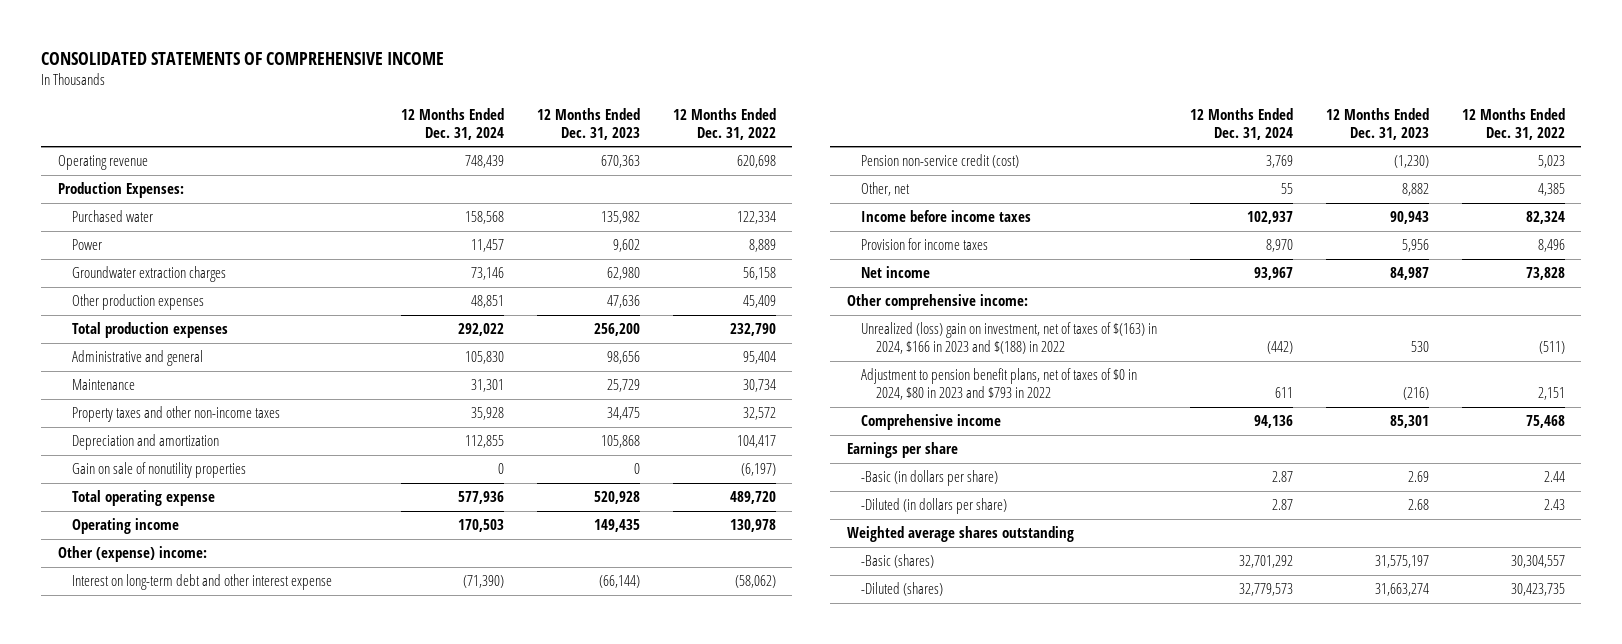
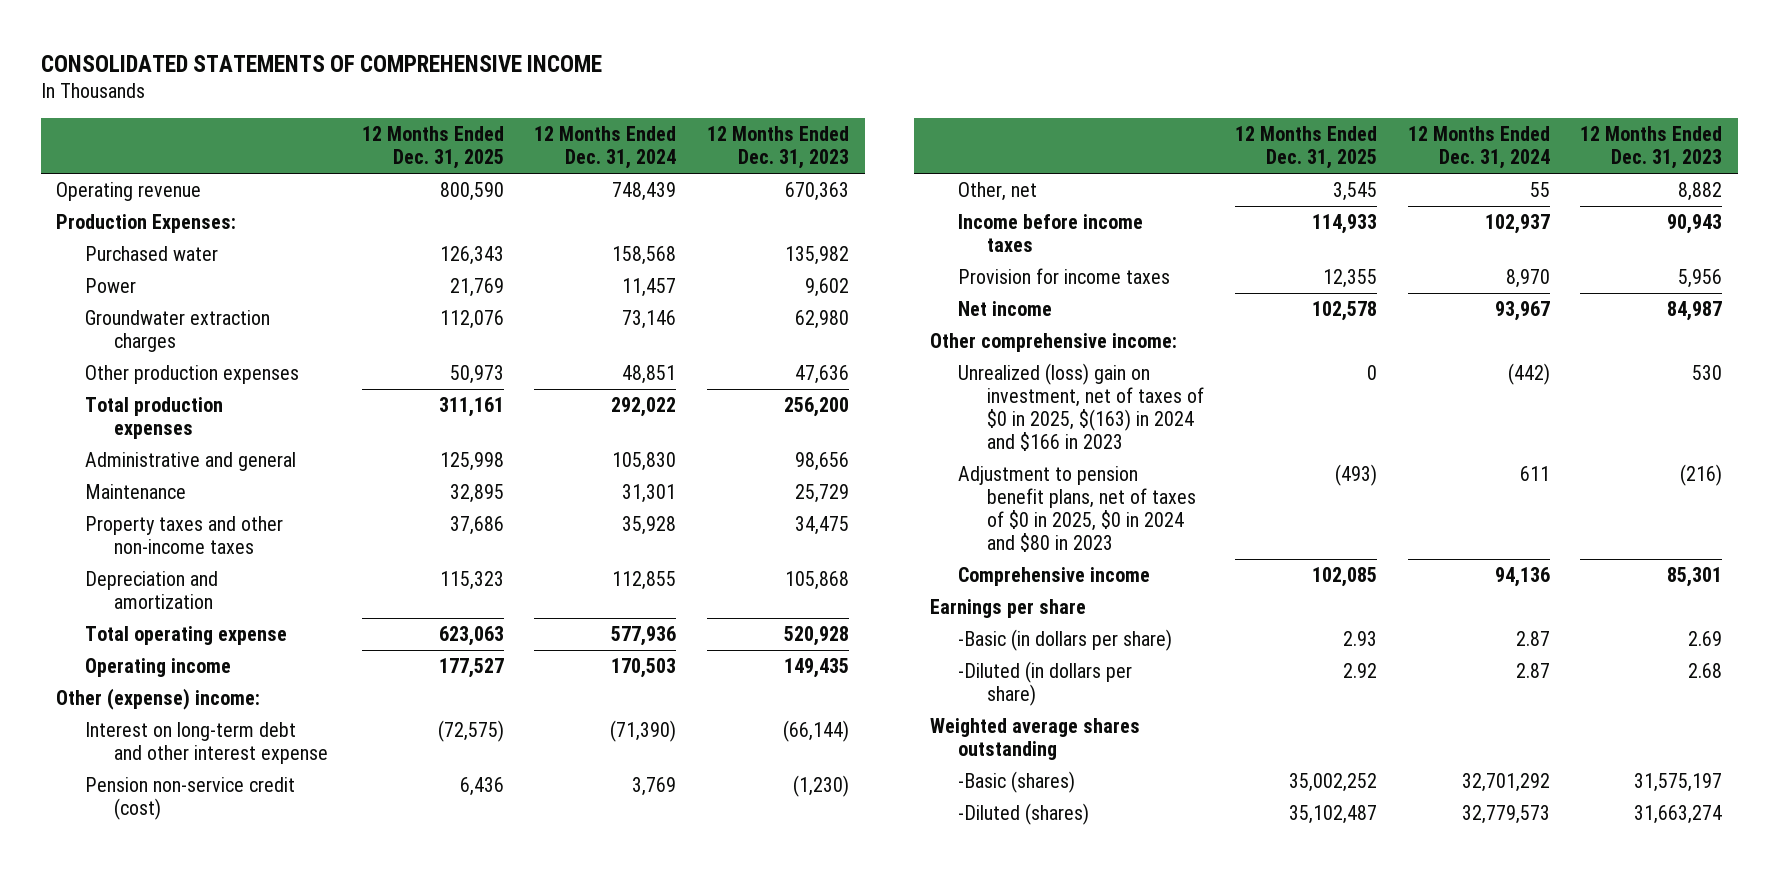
[672,108,776,140] 12 Months Ended Dec. 31, 2022 -> none
none -> [361,126,504,170] 12 Months Ended Dec. 31, 2025
[72,462,247,479] Gain on sale of nonutility properties -> none
[861,322,1158,354] Unrealized (loss) gain on investment, net of taxes of $(163) in 2024, $166 in 2023 and $(188) in 2022 -> [958,363,1205,452] Unrealized (loss) gain on investment, net of taxes of $0 in 2025, $(163) in 2024 and $166 in 2023
[861,368,1138,400] Adjustment to pension benefit plans, net of taxes of $0 in 2024, $80 in 2023 and $793 in 2022 -> [958,466,1197,553] Adjustment to pension benefit plans, net of taxes of $0 in 2025, $0 in 2024 and $80 in 2023

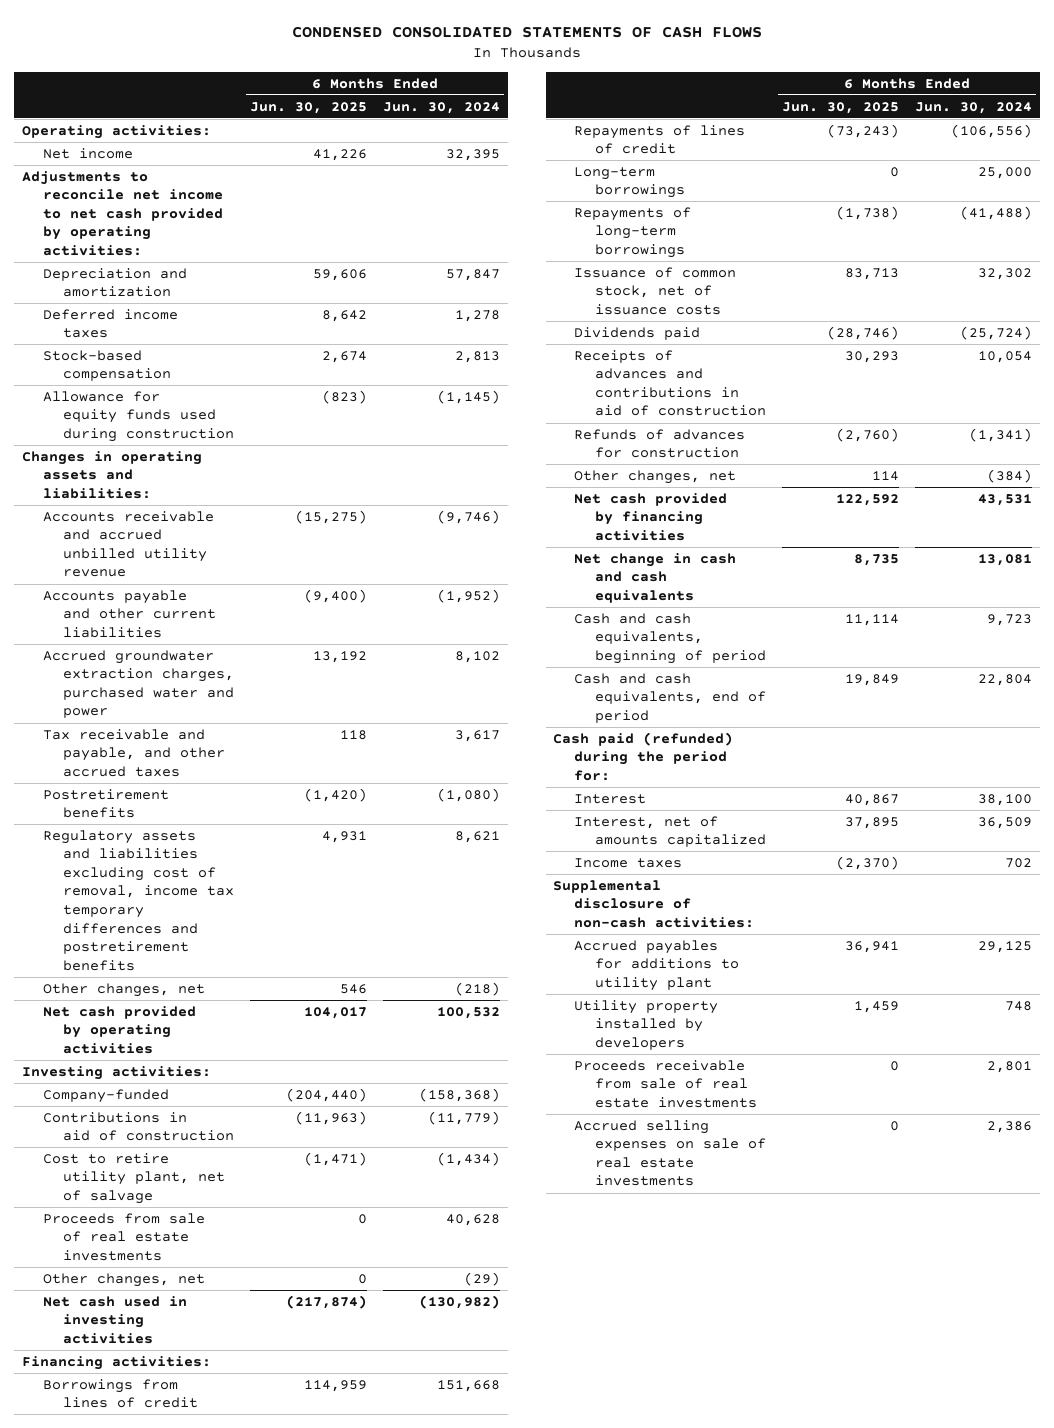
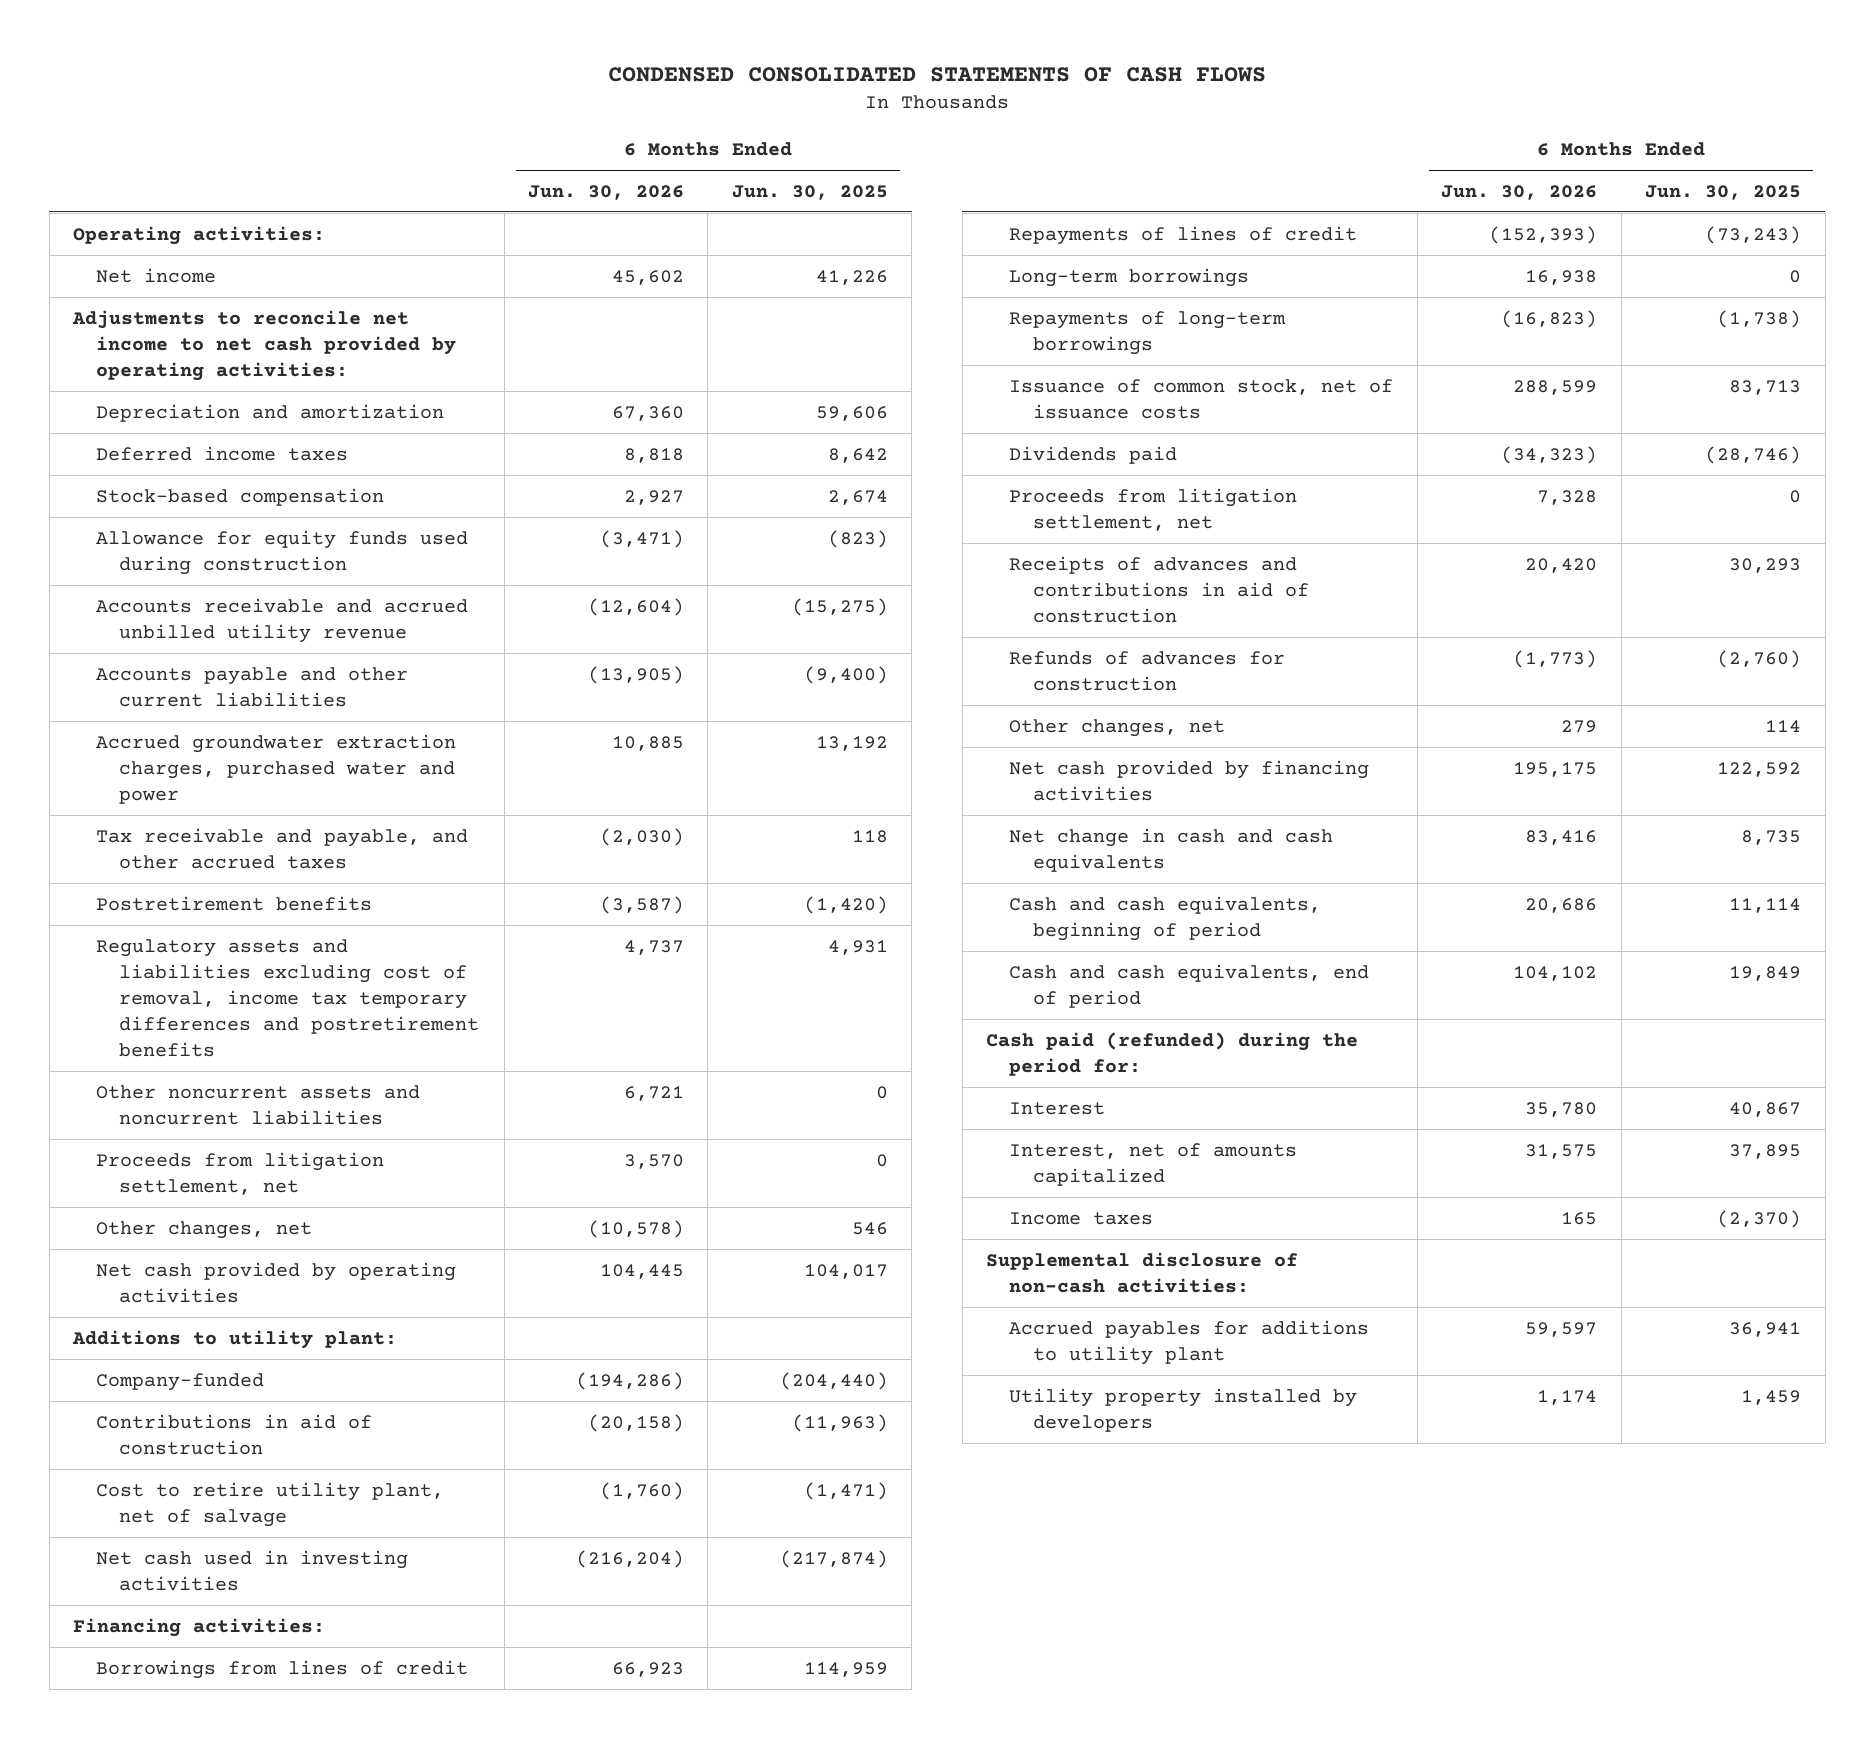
[383,101,501,114] Jun. 30, 2024 -> none
none -> [528,184,685,200] Jun. 30, 2026
[21,450,202,499] Changes in operating assets and liabilities: -> none
none -> [96,1084,421,1125] Other noncurrent assets and noncurrent liabilities
none -> [96,1151,385,1195] Proceeds from litigation settlement, net
[21,1065,211,1080] Investing activities: -> none
none -> [72,1329,398,1349] Additions to utility plant:
[42,1212,205,1261] Proceeds from sale of real estate investments -> none
[42,1272,205,1287] Other changes, net -> none
none -> [1009,487,1298,531] Proceeds from litigation settlement, net
[574,1059,758,1108] Proceeds receivable from sale of real estate investments -> none
[574,1119,767,1187] Accrued selling expenses on sale of real estate investments -> none

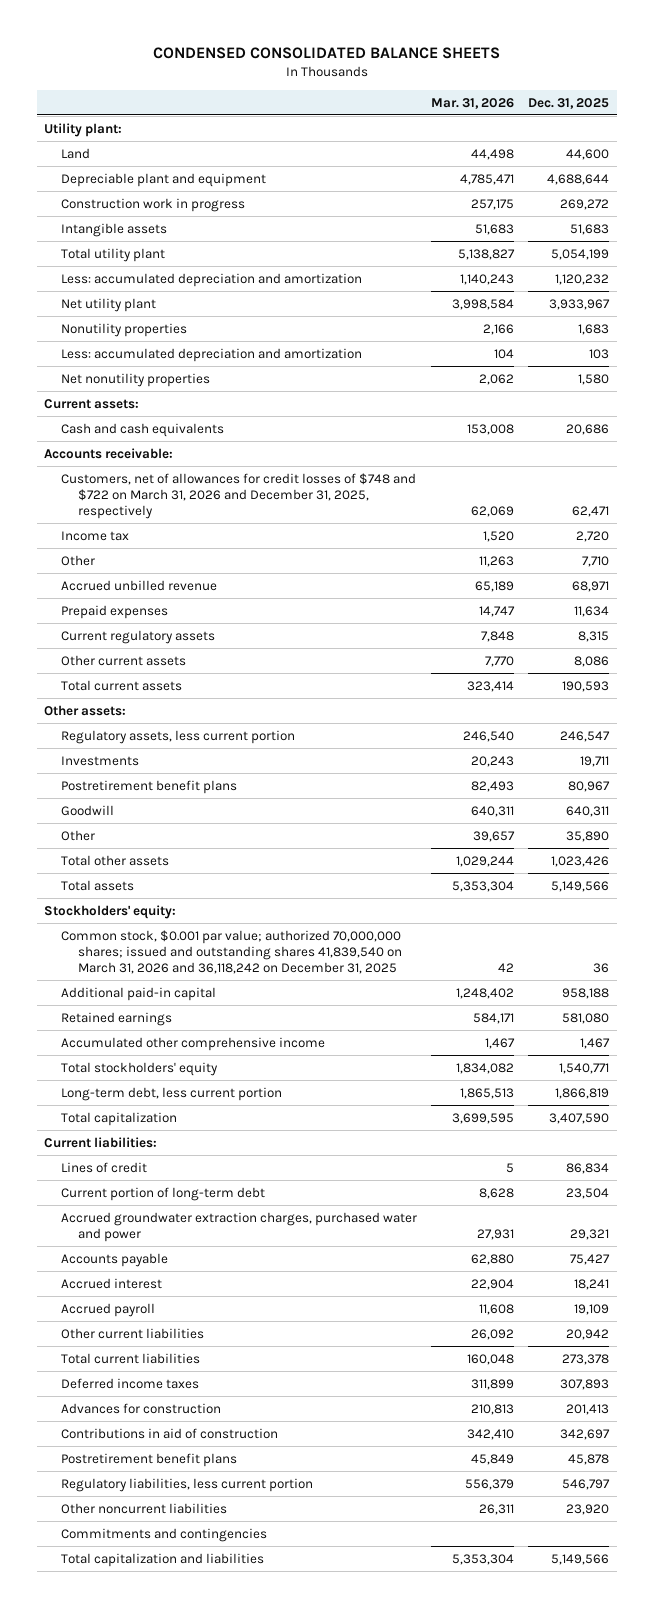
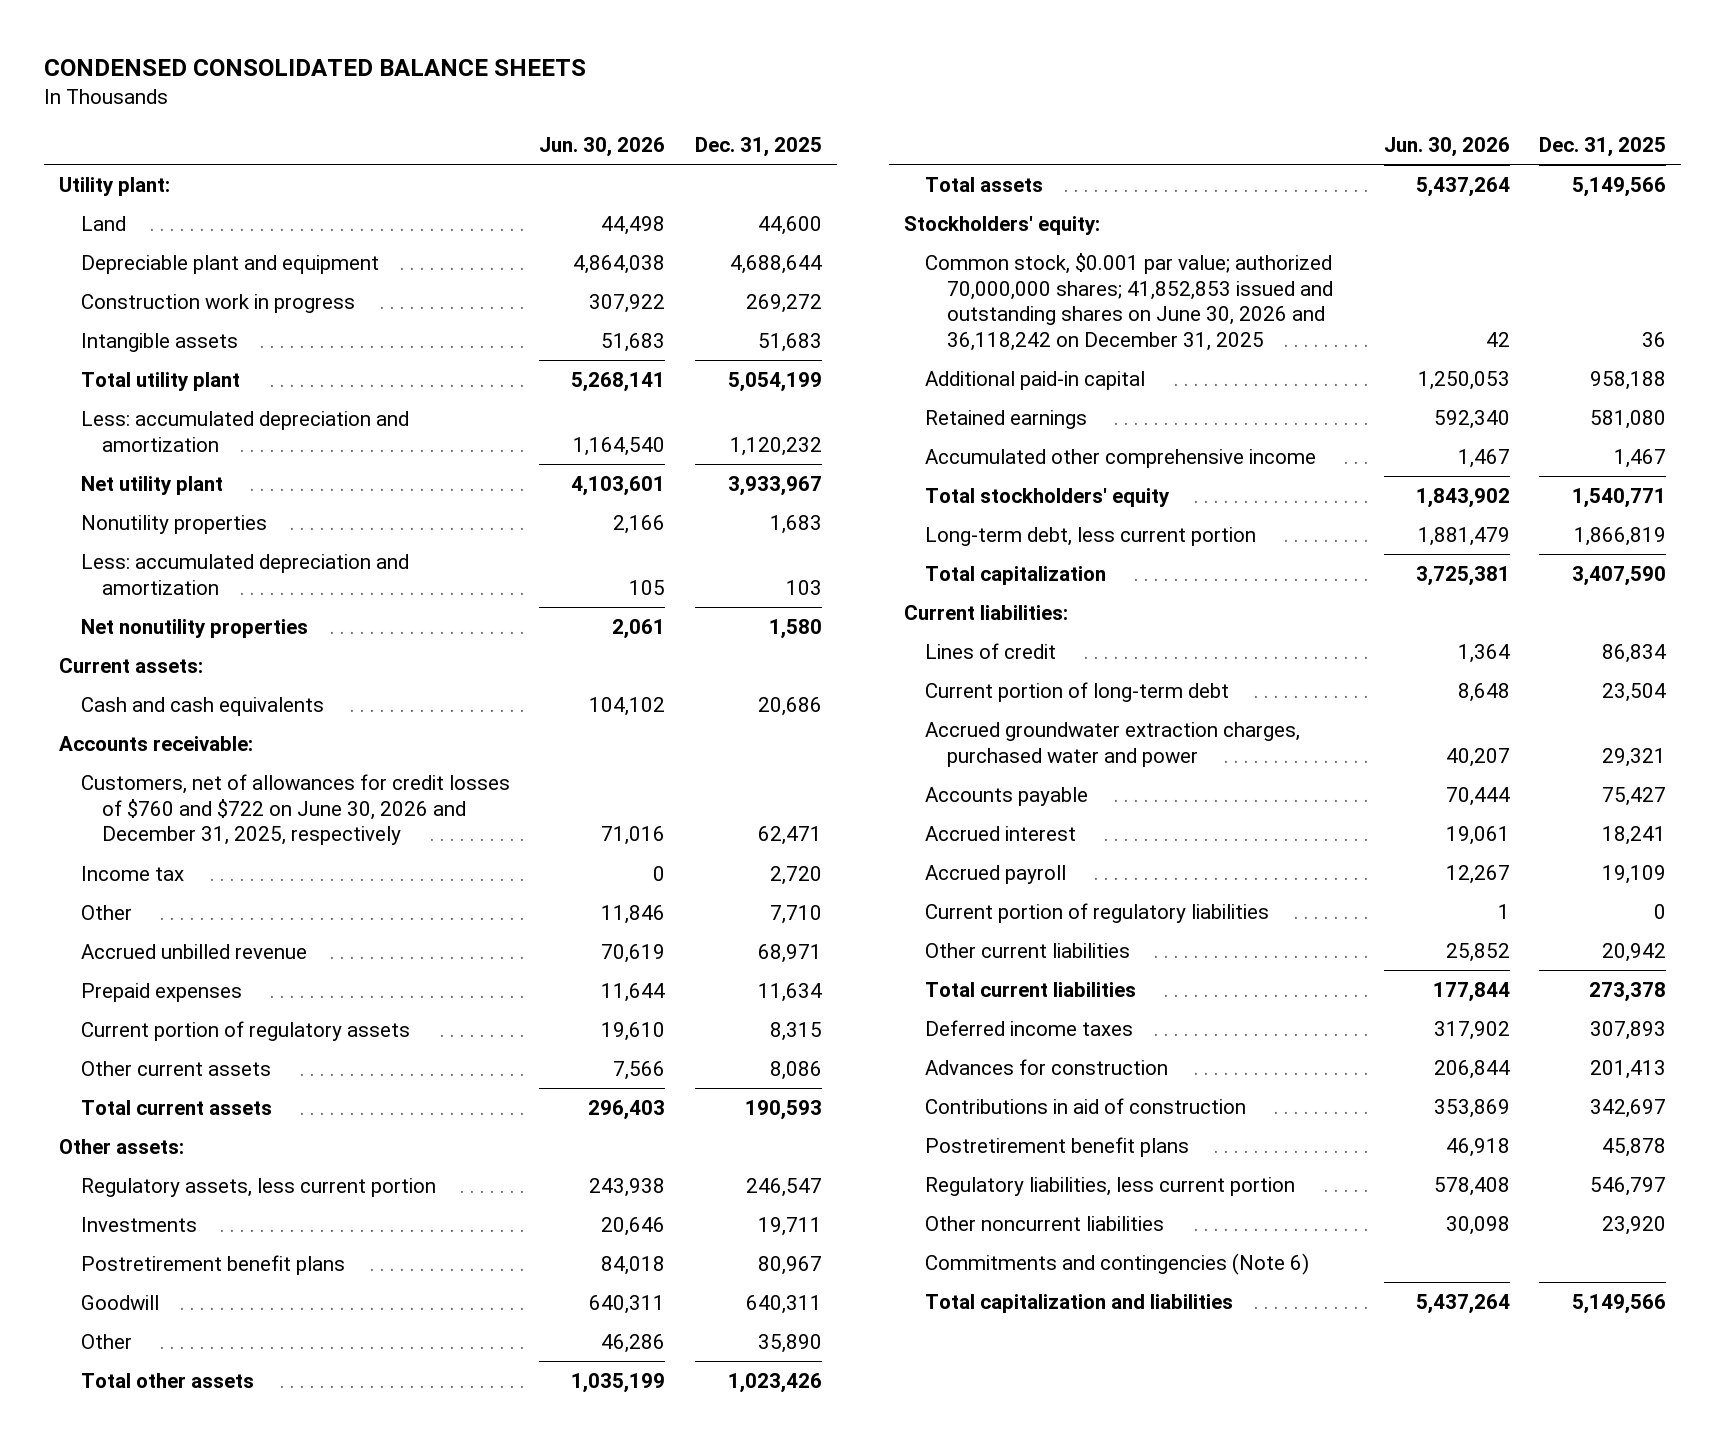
[431,97,515,109] Mar. 31, 2026 -> none
none -> [539,137,666,158] Jun. 30, 2026
[60,472,416,520] Customers, net of allowances for credit losses of $748 and $722 on March 31, 2026 and December 31, 2025, respectively -> [80,774,510,846] Customers, net of allowances for credit losses of $760 and $722 on June 30, 2026 and December 31, 2025, respectively
[60,629,215,644] Current regulatory assets -> [80,1021,410,1042] Current portion of regulatory assets
[60,929,402,975] Common stock, $0.001 par value; authorized 70,000,000 shares; issued and outstanding shares 41,839,540 on March 31, 2026 and 36,118,242 on December 31, 2025 -> [925,253,1333,351] Common stock, $0.001 par value; authorized 70,000,000 shares; 41,852,853 issued and outstanding shares on June 30, 2026 and 36,118,242 on December 31, 2025
none -> [925,903,1270,924] Current portion of regulatory liabilities
[60,1527,267,1542] Commitments and contingencies -> [925,1253,1310,1276] Commitments and contingencies (Note 6)

